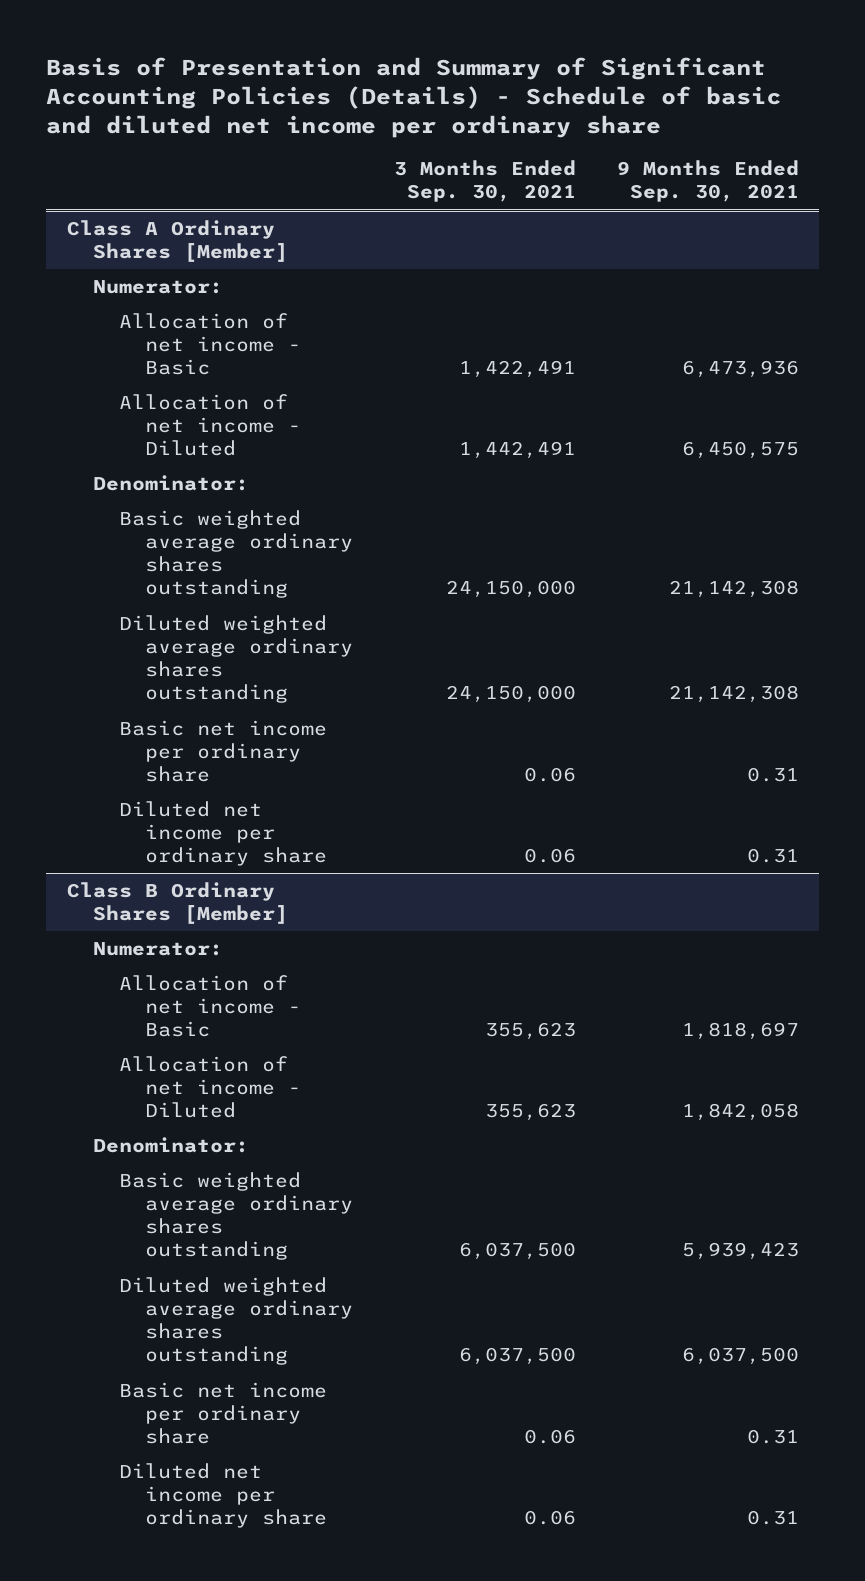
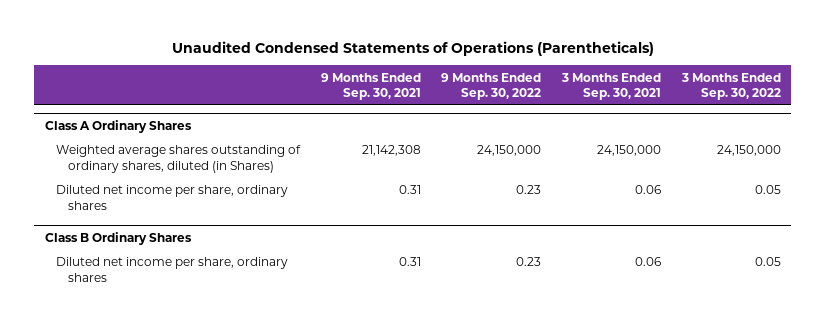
[46,57,782,138] Basis of Presentation and Summary of Significant Accounting Policies (Details) - Schedule of basic and diluted net income per ordinary share -> [171,41,654,57] Unaudited Condensed Statements of Operations (Parentheticals)
none -> [441,72,542,101] 9 Months Ended Sep. 30, 2022
none -> [680,72,781,101] 3 Months Ended Sep. 30, 2022
[92,280,223,295] Numerator: -> none
[119,313,302,376] Allocation of net income - Basic -> none
[119,394,302,457] Allocation of net income - Diluted -> none
[92,475,249,492] Denominator: -> none
[119,510,354,599] Basic weighted average ordinary shares outstanding -> none
[119,720,328,783] Basic net income per ordinary share -> none
[92,942,223,957] Numerator: -> none
[119,975,302,1038] Allocation of net income - Basic -> none
[119,1056,302,1119] Allocation of net income - Diluted -> none
[92,1137,249,1154] Denominator: -> none
[119,1172,354,1261] Basic weighted average ordinary shares outstanding -> none
[119,1277,354,1366] Diluted weighted average ordinary shares outstanding -> none
[119,1382,328,1445] Basic net income per ordinary share -> none
[66,220,288,263] Class A Ordinary Shares [Member] -> [44,120,192,134] Class A Ordinary Shares
[119,615,354,704] Diluted weighted average ordinary shares outstanding -> [56,145,302,173] Weighted average shares outstanding of ordinary shares, diluted (in Shares)
[119,801,328,867] Diluted net income per ordinary share -> [56,185,289,210] Diluted net income per share, ordinary shares
[66,882,288,925] Class B Ordinary Shares [Member] -> [44,232,192,246] Class B Ordinary Shares
[119,1463,328,1529] Diluted net income per ordinary share -> [56,257,289,282] Diluted net income per share, ordinary shares

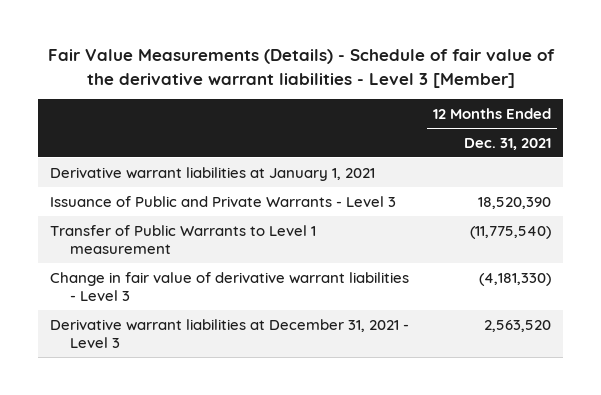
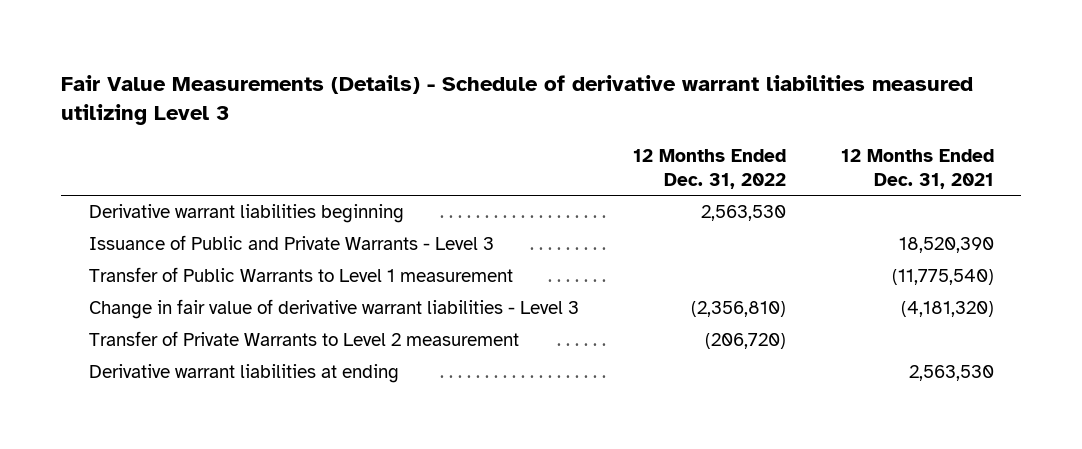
[47,49,555,88] Fair Value Measurements (Details) - Schedule of fair value of the derivative warrant liabilities - Level 3 [Member] -> [61,74,974,126] Fair Value Measurements (Details) - Schedule of derivative warrant liabilities measured utilizing Level 3
none -> [633,148,787,189] 12 Months Ended Dec. 31, 2022
[50,166,376,181] Derivative warrant liabilities at January 1, 2021 -> [88,204,404,224] Derivative warrant liabilities beginning
[478,272,551,286] (4,181,330) -> [900,301,994,318] (4,181,320)
none -> [88,331,519,347] Transfer of Private Warrants to Level 2 measurement
[50,318,410,349] Derivative warrant liabilities at December 31, 2021 - Level 3 -> [88,364,399,384] Derivative warrant liabilities at ending
[483,319,551,332] 2,563,520 -> [908,365,994,382] 2,563,530

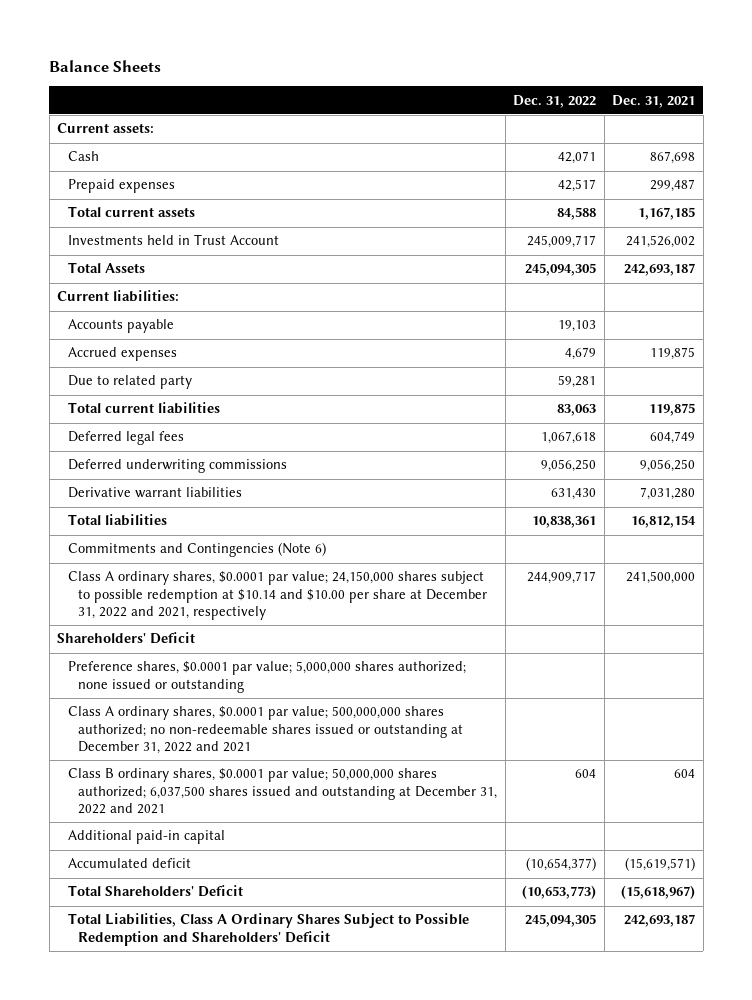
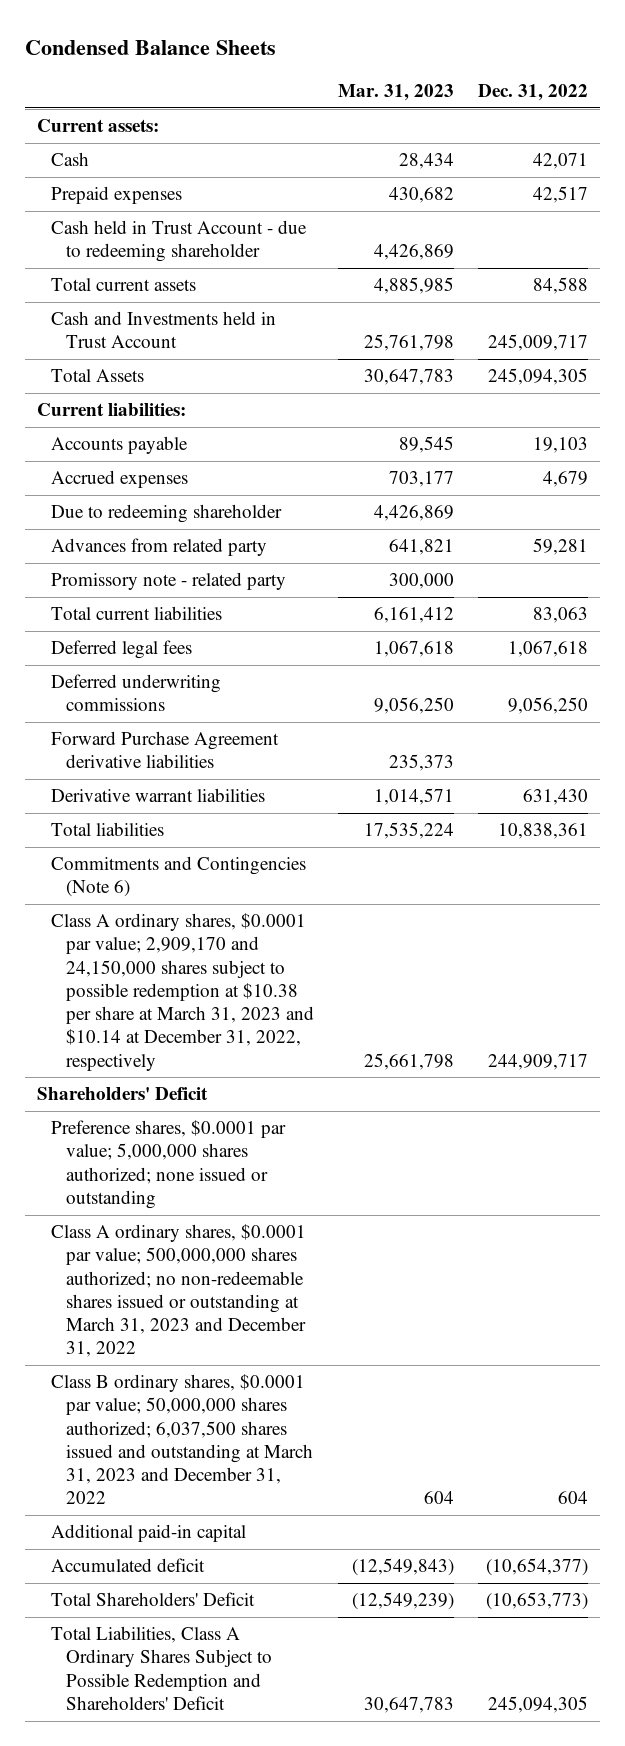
[49,59,162,72] Balance Sheets -> [25,39,277,55] Condensed Balance Sheets
[612,94,696,108] Dec. 31, 2021 -> none
none -> [337,83,454,101] Mar. 31, 2023
none -> [51,220,308,263] Cash held in Trust Account - due to redeeming shareholder
[67,234,279,246] Investments held in Trust Account -> [51,311,277,349] Cash and Investments held in Trust Account
none -> [51,504,283,524] Due to redeeming shareholder
[67,375,192,390] Due to related party -> [51,538,268,557] Advances from related party
none -> [51,572,287,591] Promissory note - related party
none -> [51,731,280,769] Forward Purchase Agreement derivative liabilities
[67,571,488,621] Class A ordinary shares, $0.0001 par value; 24,150,000 shares subject to possible redemption at $10.14 and $10.00 per share at December 31, 2022 and 2021, respectively -> [51,913,314,1071] Class A ordinary shares, $0.0001 par value; 2,909,170 and 24,150,000 shares subject to possible redemption at $10.38 per share at March 31, 2023 and $10.14 at December 31, 2022, respectively
[67,706,464,755] Class A ordinary shares, $0.0001 par value; 500,000,000 shares authorized; no non-redeemable shares issued or outstanding at December 31, 2022 and 2021 -> [51,1224,307,1358] Class A ordinary shares, $0.0001 par value; 500,000,000 shares authorized; no non-redeemable shares issued or outstanding at March 31, 2023 and December 31, 2022
[67,768,498,815] Class B ordinary shares, $0.0001 par value; 50,000,000 shares authorized; 6,037,500 shares issued and outstanding at December 31, 2022 and 2021 -> [51,1374,313,1505] Class B ordinary shares, $0.0001 par value; 50,000,000 shares authorized; 6,037,500 shares issued and outstanding at March 31, 2023 and December 31, 2022

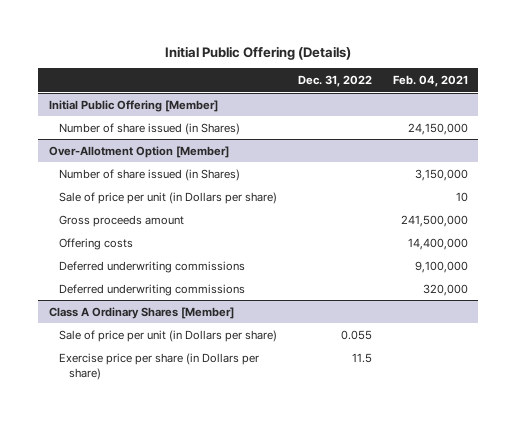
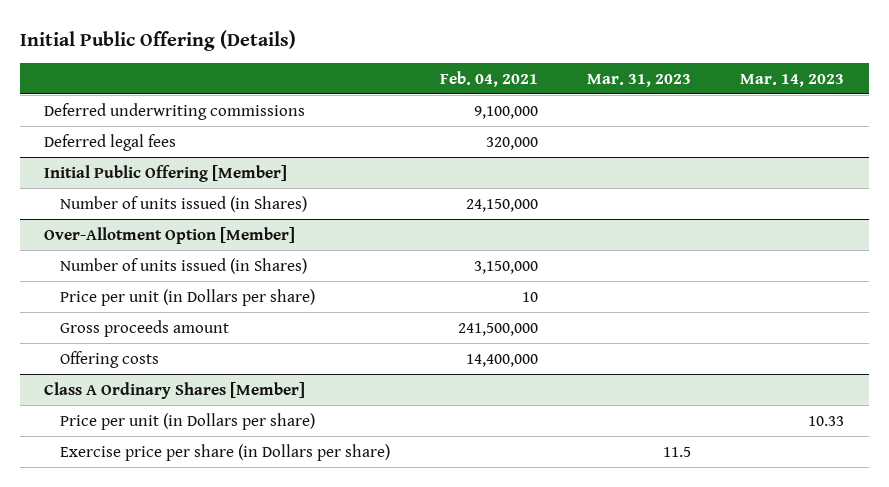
[297,75,372,88] Dec. 31, 2022 -> none
none -> [587,73,692,87] Mar. 31, 2023
none -> [740,73,845,87] Mar. 14, 2023
none -> [44,102,306,120] Deferred underwriting commissions
none -> [44,133,177,151] Deferred legal fees
[58,122,240,135] Number of share issued (in Shares) -> [60,195,308,212] Number of units issued (in Shares)
[58,168,240,181] Number of share issued (in Shares) -> [60,257,308,274] Number of units issued (in Shares)
[58,191,277,204] Sale of price per unit (in Dollars per share) -> [60,288,316,306] Price per unit (in Dollars per share)
[58,260,245,273] Deferred underwriting commissions -> none
[58,283,245,296] Deferred underwriting commissions -> none
[58,329,277,342] Sale of price per unit (in Dollars per share) -> [60,412,316,430] Price per unit (in Dollars per share)

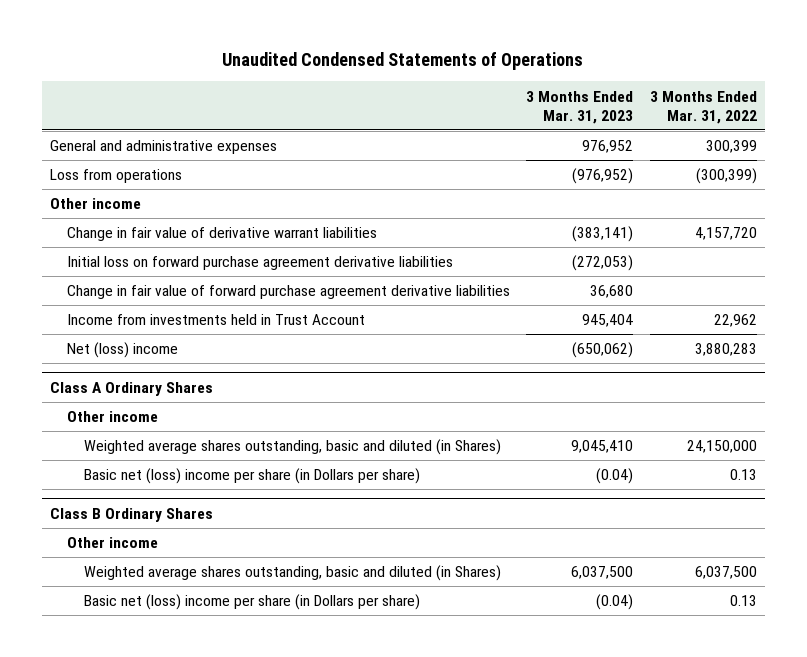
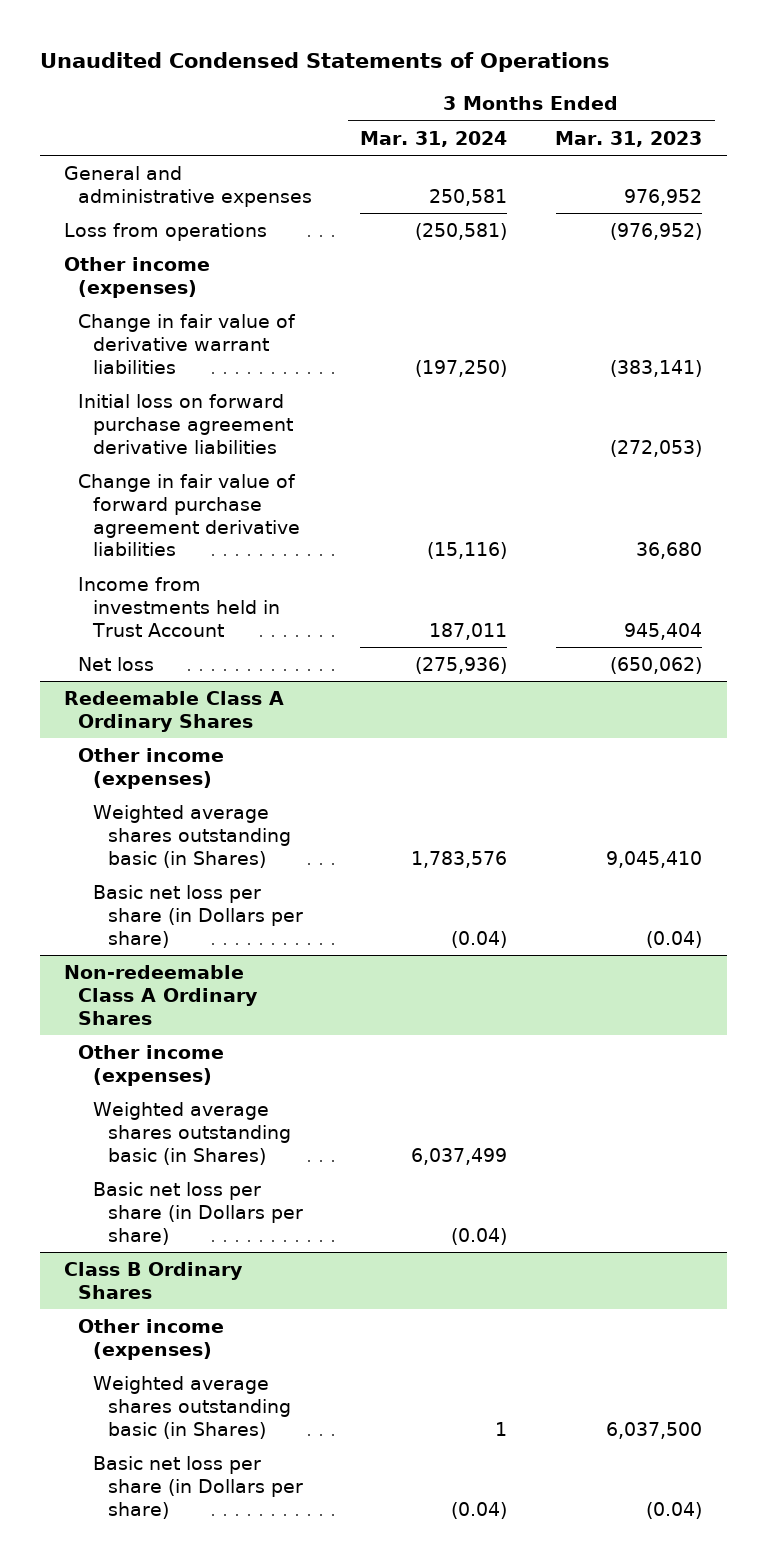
[649,90,757,124] 3 Months Ended Mar. 31, 2022 -> none
none -> [360,130,508,147] Mar. 31, 2024
[49,198,141,210] Other income -> [63,256,210,298] Other income (expenses)
[66,342,178,359] Net (loss) income -> [78,656,155,671] Net loss
[49,381,213,396] Class A Ordinary Shares -> [63,690,284,732] Redeemable Class A Ordinary Shares
[66,411,158,423] Other income -> [78,747,225,789] Other income (expenses)
[83,439,501,456] Weighted average shares outstanding, basic and diluted (in Shares) -> [92,804,291,868] Weighted average shares outstanding basic (in Shares)
[83,468,420,485] Basic net (loss) income per share (in Dollars per share) -> [92,884,303,948] Basic net loss per share (in Dollars per share)
none -> [63,964,259,1025] Non-redeemable Class A Ordinary Shares
none -> [78,1044,225,1086] Other income (expenses)
none -> [92,1101,291,1165] Weighted average shares outstanding basic (in Shares)
none -> [92,1181,303,1245] Basic net loss per share (in Dollars per share)
[66,537,158,549] Other income -> [78,1318,225,1360] Other income (expenses)
[83,565,501,582] Weighted average shares outstanding, basic and diluted (in Shares) -> [92,1375,291,1439] Weighted average shares outstanding basic (in Shares)
[83,594,420,611] Basic net (loss) income per share (in Dollars per share) -> [92,1455,303,1519] Basic net loss per share (in Dollars per share)

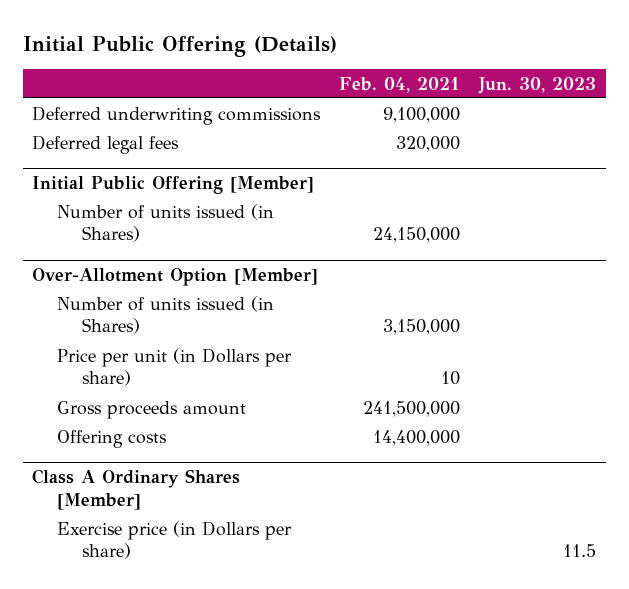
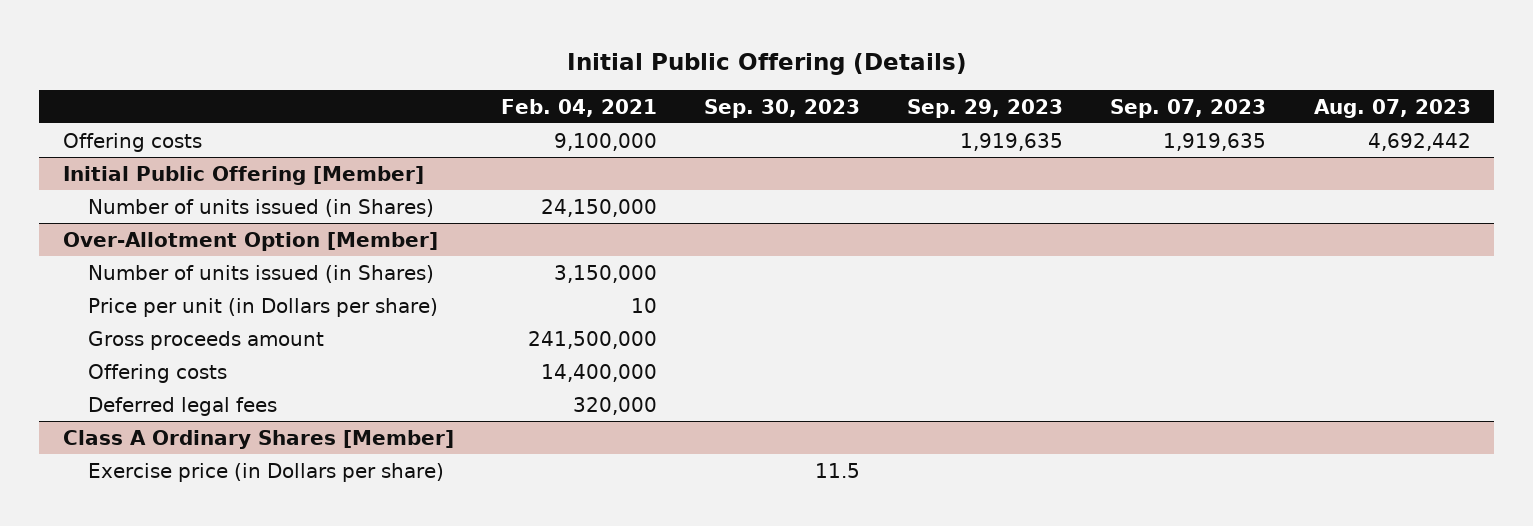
[478,76,597,94] Jun. 30, 2023 -> none
none -> [704,98,861,118] Sep. 30, 2023
none -> [907,98,1064,118] Sep. 29, 2023
none -> [1110,98,1267,118] Sep. 07, 2023
none -> [1313,98,1471,118] Aug. 07, 2023
[32,105,322,125] Deferred underwriting commissions -> none
[32,134,180,154] Deferred legal fees -> none
none -> [62,132,202,152] Offering costs
none -> [88,396,278,416] Deferred legal fees

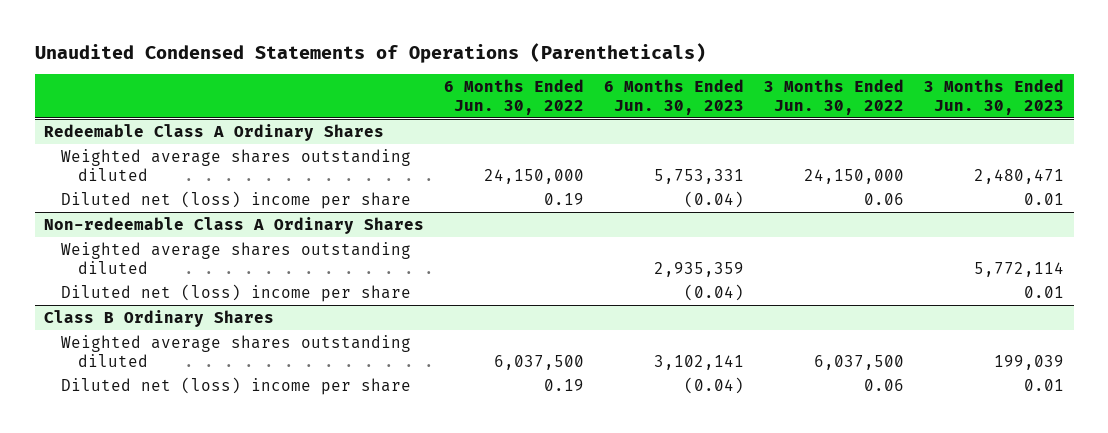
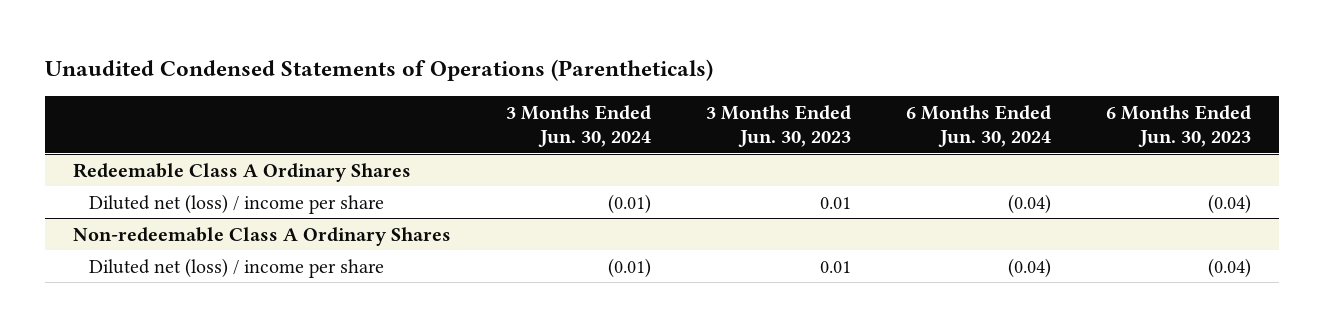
[444,78,585,115] 6 Months Ended Jun. 30, 2022 -> none
[763,78,904,115] 3 Months Ended Jun. 30, 2022 -> none
none -> [505,105,651,148] 3 Months Ended Jun. 30, 2024
none -> [905,105,1051,148] 6 Months Ended Jun. 30, 2024
[61,148,412,181] Weighted average shares outstanding diluted -> none
[61,190,412,209] Diluted net (loss) income per share -> [88,193,384,214] Diluted net (loss) / income per share
[61,241,412,274] Weighted average shares outstanding diluted -> none
[44,309,275,327] Class B Ordinary Shares -> none
[61,334,412,367] Weighted average shares outstanding diluted -> none
[61,376,412,395] Diluted net (loss) income per share -> none
[61,283,412,302] Diluted net (loss) income per share -> [88,257,384,278] Diluted net (loss) / income per share

